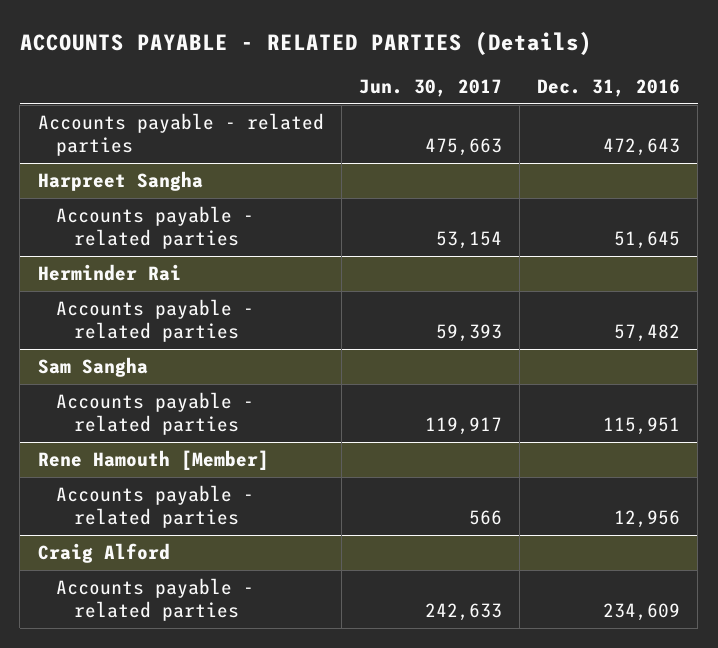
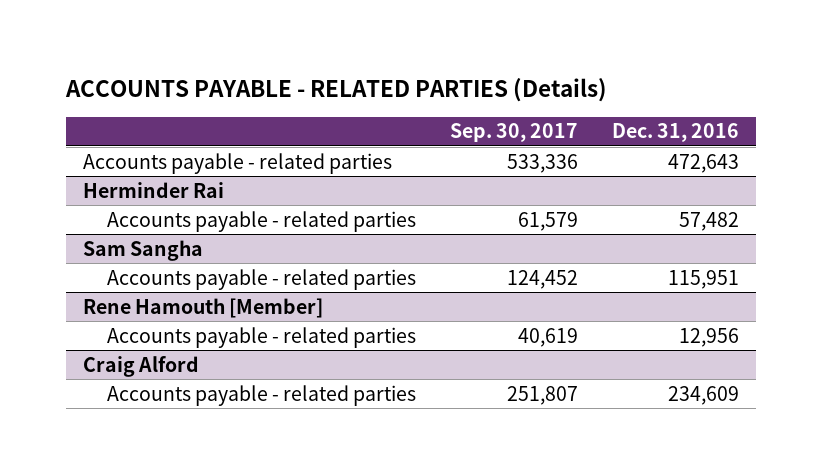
[358,79,502,98] Jun. 30, 2017 -> none
none -> [450,123,579,143] Sep. 30, 2017
[37,171,203,192] Harpreet Sangha -> none
[55,206,254,249] Accounts payable - related parties -> none

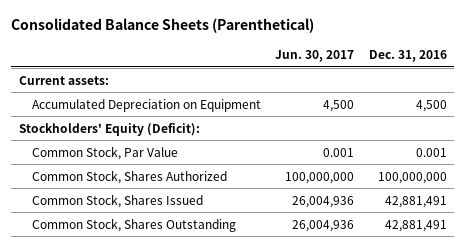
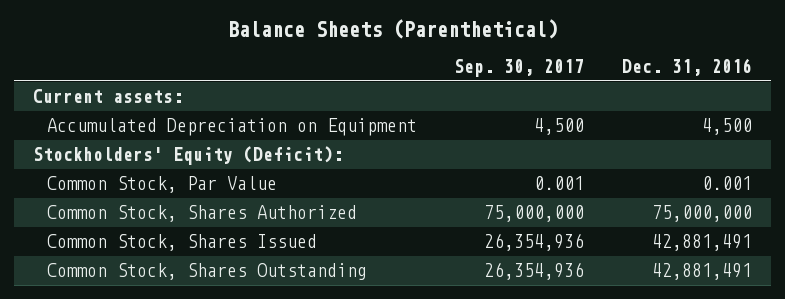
[11,18,315,34] Consolidated Balance Sheets (Parenthetical) -> [227,19,558,40] Balance Sheets (Parenthetical)
[275,49,355,62] Jun. 30, 2017 -> none
none -> [454,58,585,77] Sep. 30, 2017
[377,171,447,184] 100,000,000 -> [652,205,753,223] 75,000,000

